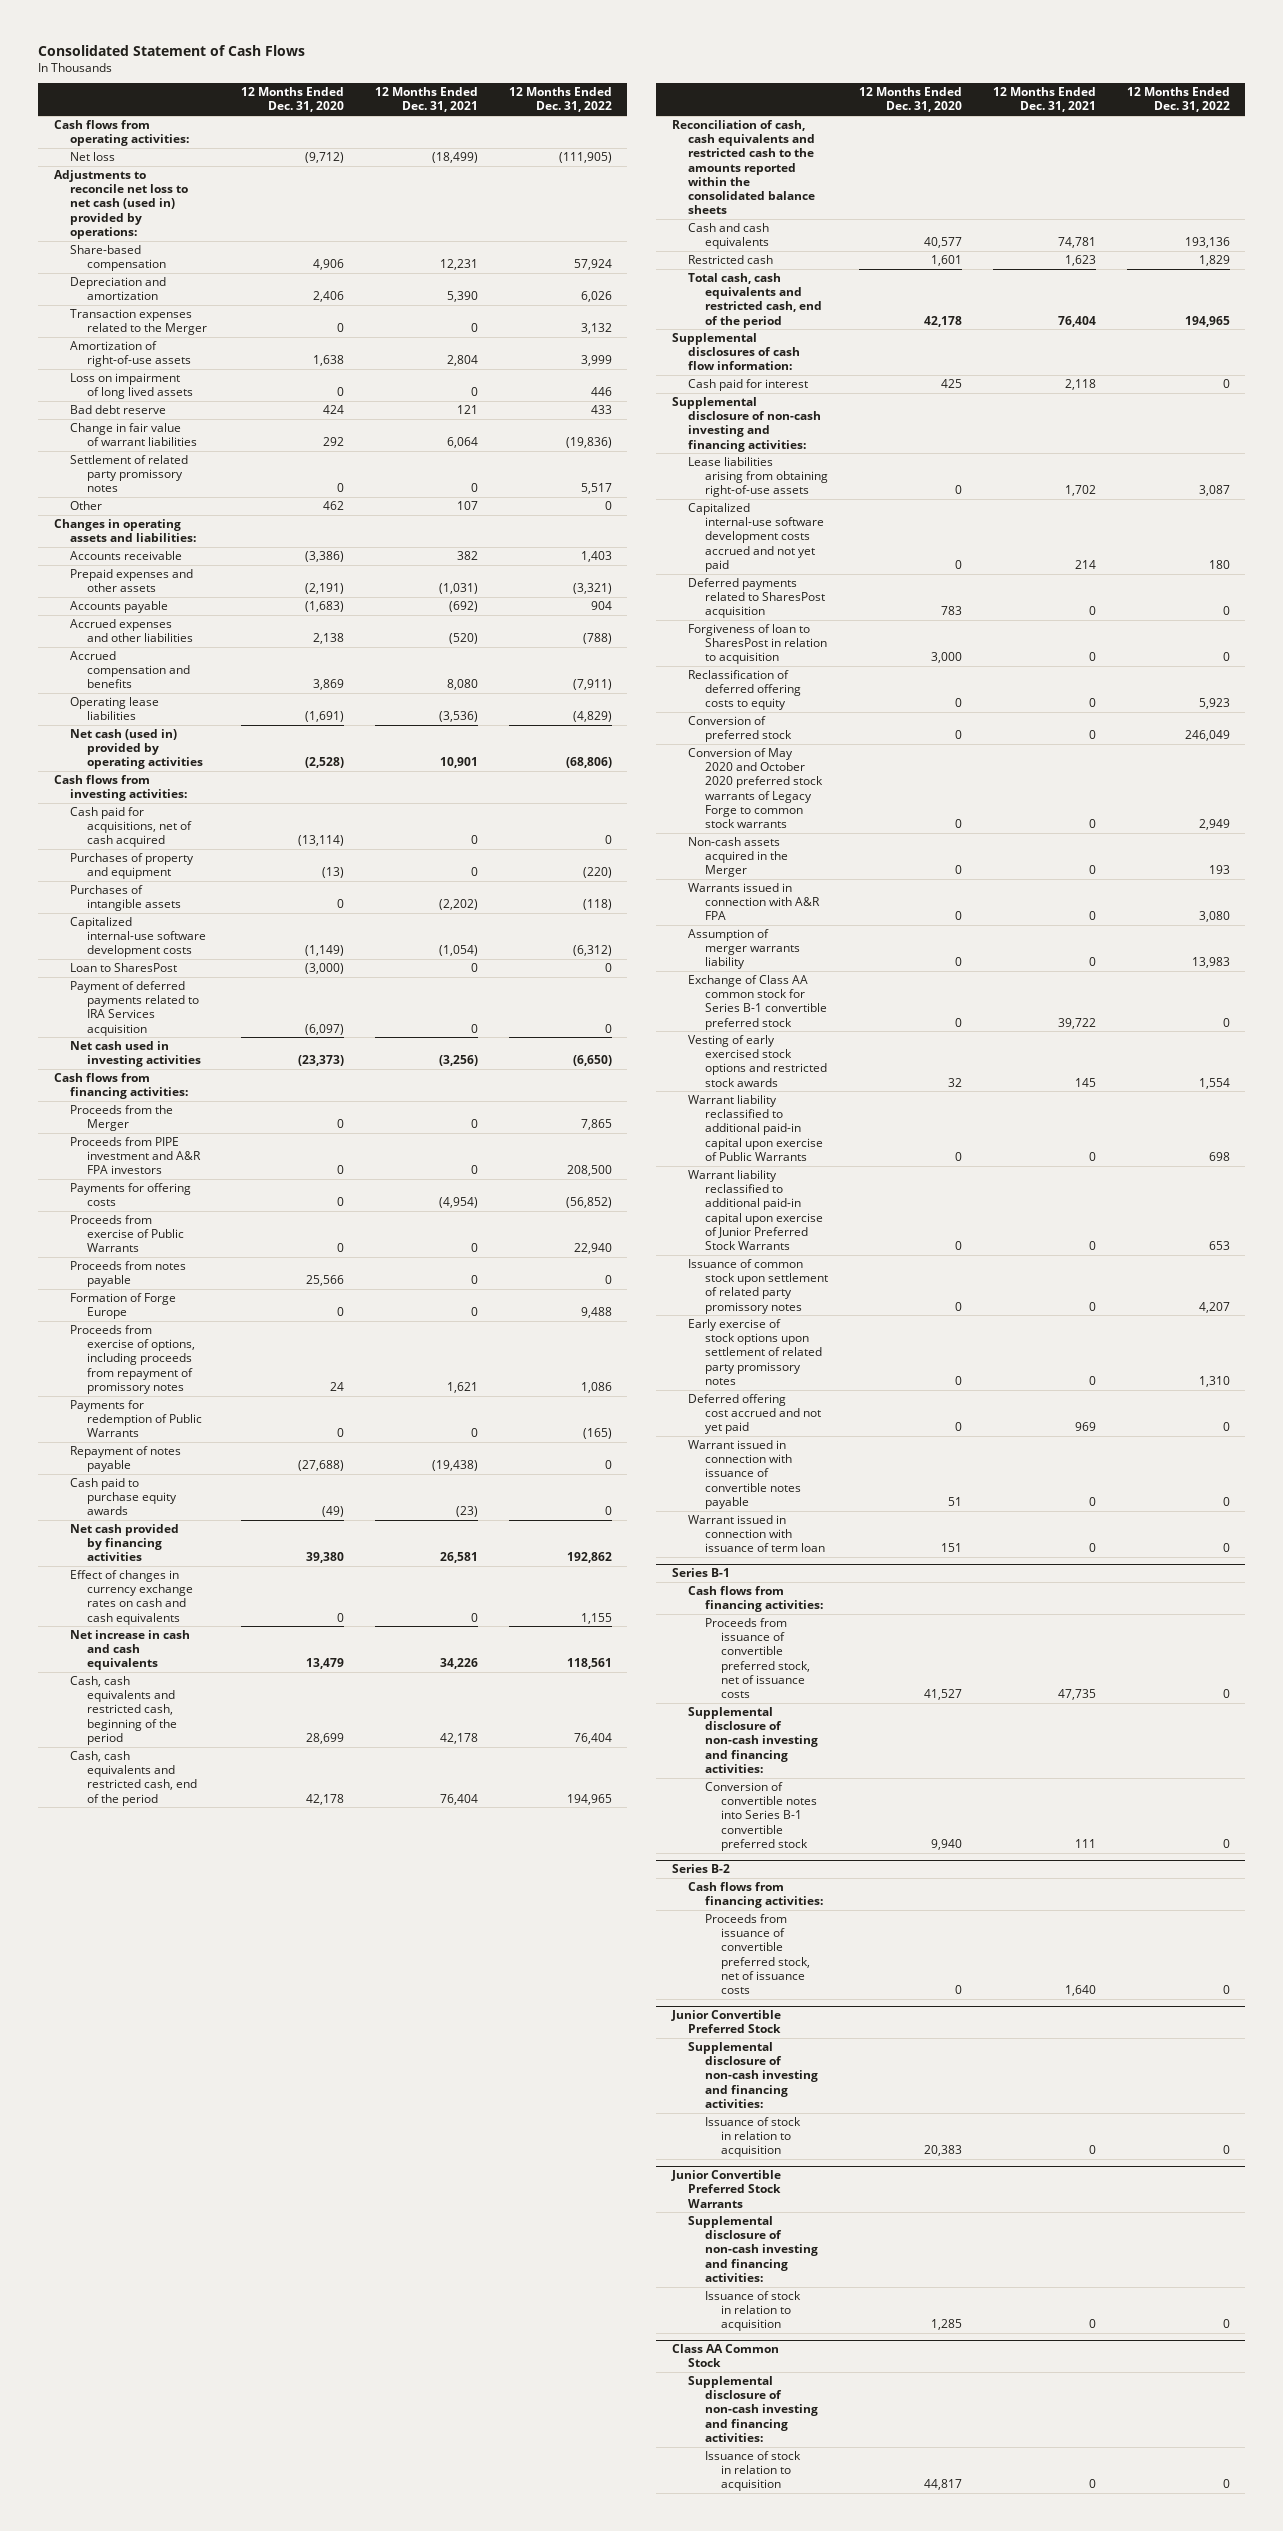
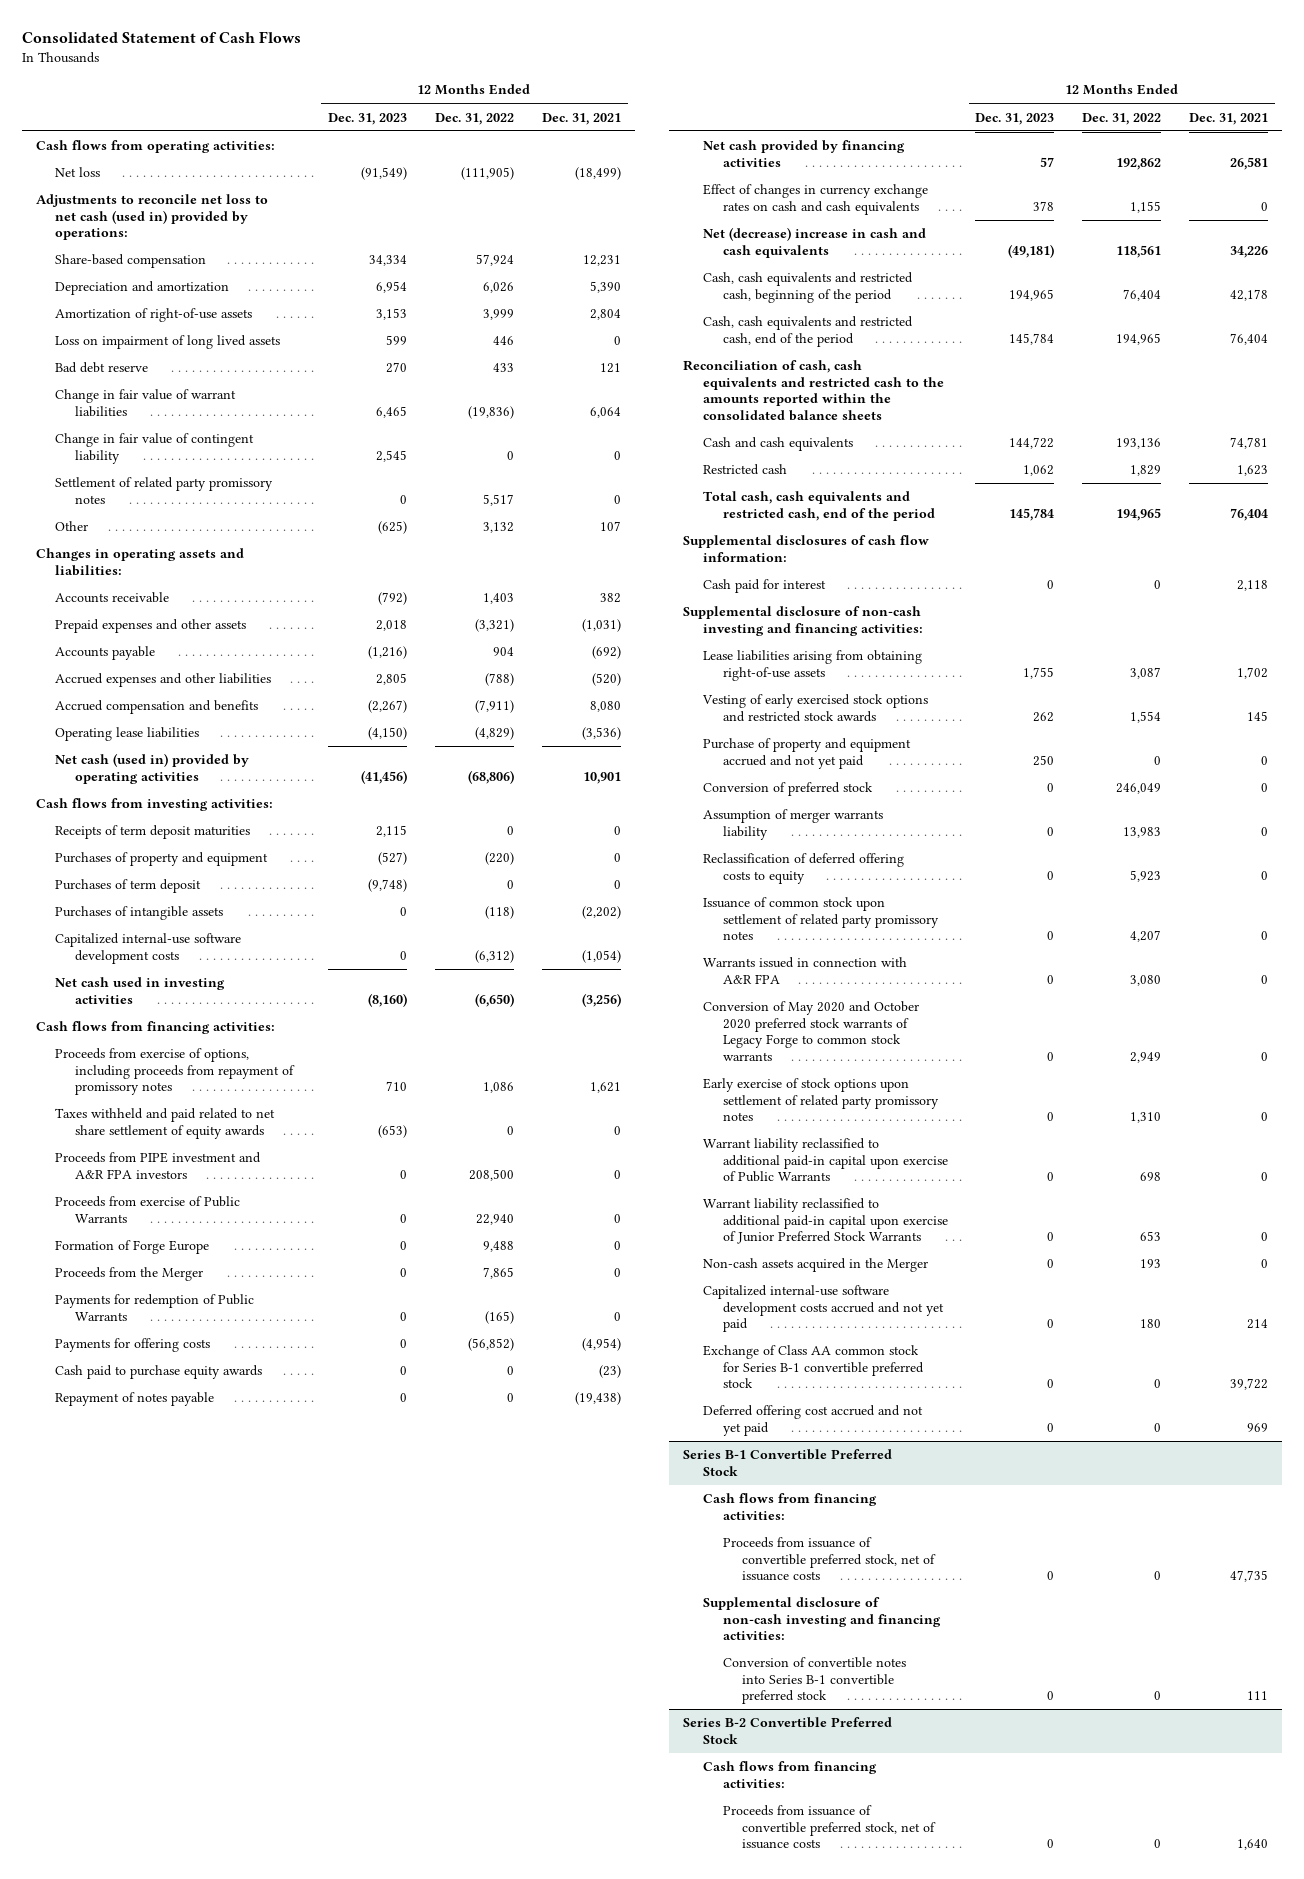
[240,87,344,113] 12 Months Ended Dec. 31, 2020 -> none
none -> [328,112,408,125] Dec. 31, 2023
[70,308,207,336] Transaction expenses related to the Merger -> none
none -> [55,433,255,464] Change in fair value of contingent liability
[604,500,612,510] 0 -> [482,522,514,534] 3,132
[70,806,192,848] Cash paid for acquisitions, net of cash acquired -> none
none -> [55,825,251,840] Receipts of term deposit maturities
none -> [55,879,202,894] Purchases of term deposit
[70,962,178,972] Loan to SharesPost -> none
[70,980,199,1036] Payment of deferred payments related to IRA Services acquisition -> none
[70,1324,195,1394] Proceeds from exercise of options, including proceeds from repayment of promissory notes -> [55,1048,296,1096] Proceeds from exercise of options, including proceeds from repayment of promissory notes
none -> [55,1108,276,1139] Taxes withheld and paid related to net share settlement of equity awards
[70,1260,187,1288] Proceeds from notes payable -> none
[70,1104,174,1132] Proceeds from the Merger -> [55,1267,204,1282] Proceeds from the Merger
[70,1182,192,1207] Payments for offering costs -> [55,1338,211,1353] Payments for offering costs
[70,1445,182,1473] Repayment of notes payable -> [55,1392,215,1407] Repayment of notes payable
[70,1629,191,1671] Net increase in cash and cash equivalents -> [702,227,926,258] Net (decrease) increase in cash and cash equivalents
[688,577,825,619] Deferred payments related to SharesPost acquisition -> none
[688,623,827,665] Forgiveness of loan to SharesPost in relation to acquisition -> none
[688,1034,827,1087] Vesting of early exercised stock options and restricted stock awards -> [701,694,928,722] Vesting of early exercised stock options and restricted stock awards
none -> [702,738,911,769] Purchase of property and equipment accrued and not yet paid
[688,669,801,711] Reclassification of deferred offering costs to equity -> [702,853,904,884] Reclassification of deferred offering costs to equity
[688,882,820,921] Warrants issued in connection with A&R FPA -> [702,957,907,984] Warrants issued in connection with A&R FPA
[688,747,823,829] Conversion of May 2020 and October 2020 preferred stock warrants of Legacy Forge to common stock warrants -> [702,1001,919,1061] Conversion of May 2020 and October 2020 preferred stock warrants of Legacy Forge to common stock warrants
[688,1094,823,1161] Warrant liability reclassified to additional paid-in capital upon exercise of Public Warrants -> [702,1138,948,1183] Warrant liability reclassified to additional paid-in capital upon exercise of Public Warrants
[688,1169,823,1251] Warrant liability reclassified to additional paid-in capital upon exercise of Junior Preferred Stock Warrants -> [702,1198,948,1245] Warrant liability reclassified to additional paid-in capital upon exercise of Junior Preferred Stock Warrants
[688,836,788,878] Non-cash assets acquired in the Merger -> [702,1258,928,1273] Non-cash assets acquired in the Merger
[688,502,824,572] Capitalized internal-use software development costs accrued and not yet paid -> [702,1285,944,1333] Capitalized internal-use software development costs accrued and not yet paid
[688,974,827,1030] Exchange of Class AA common stock for Series B-1 convertible preferred stock -> [702,1345,924,1389] Exchange of Class AA common stock for Series B-1 convertible preferred stock
[688,1439,801,1509] Warrant issued in connection with issuance of convertible notes payable -> none
[688,1514,825,1553] Warrant issued in connection with issuance of term loan -> none
[671,1568,730,1578] Series B-1 -> [683,1449,893,1476] Series B-1 Convertible Preferred Stock
[671,1864,730,1874] Series B-2 -> [683,1717,893,1744] Series B-2 Convertible Preferred Stock
[670,2010,782,2034] Junior Convertible Preferred Stock -> none
[688,2041,818,2108] Supplemental disclosure of non-cash investing and financing activities: -> none
[704,2116,801,2158] Issuance of stock in relation to acquisition -> none
[670,2170,782,2208] Junior Convertible Preferred Stock Warrants -> none
[688,2215,818,2282] Supplemental disclosure of non-cash investing and financing activities: -> none
[704,2290,801,2332] Issuance of stock in relation to acquisition -> none
[671,2344,779,2368] Class AA Common Stock -> none
[688,2375,818,2442] Supplemental disclosure of non-cash investing and financing activities: -> none
[704,2450,801,2492] Issuance of stock in relation to acquisition -> none

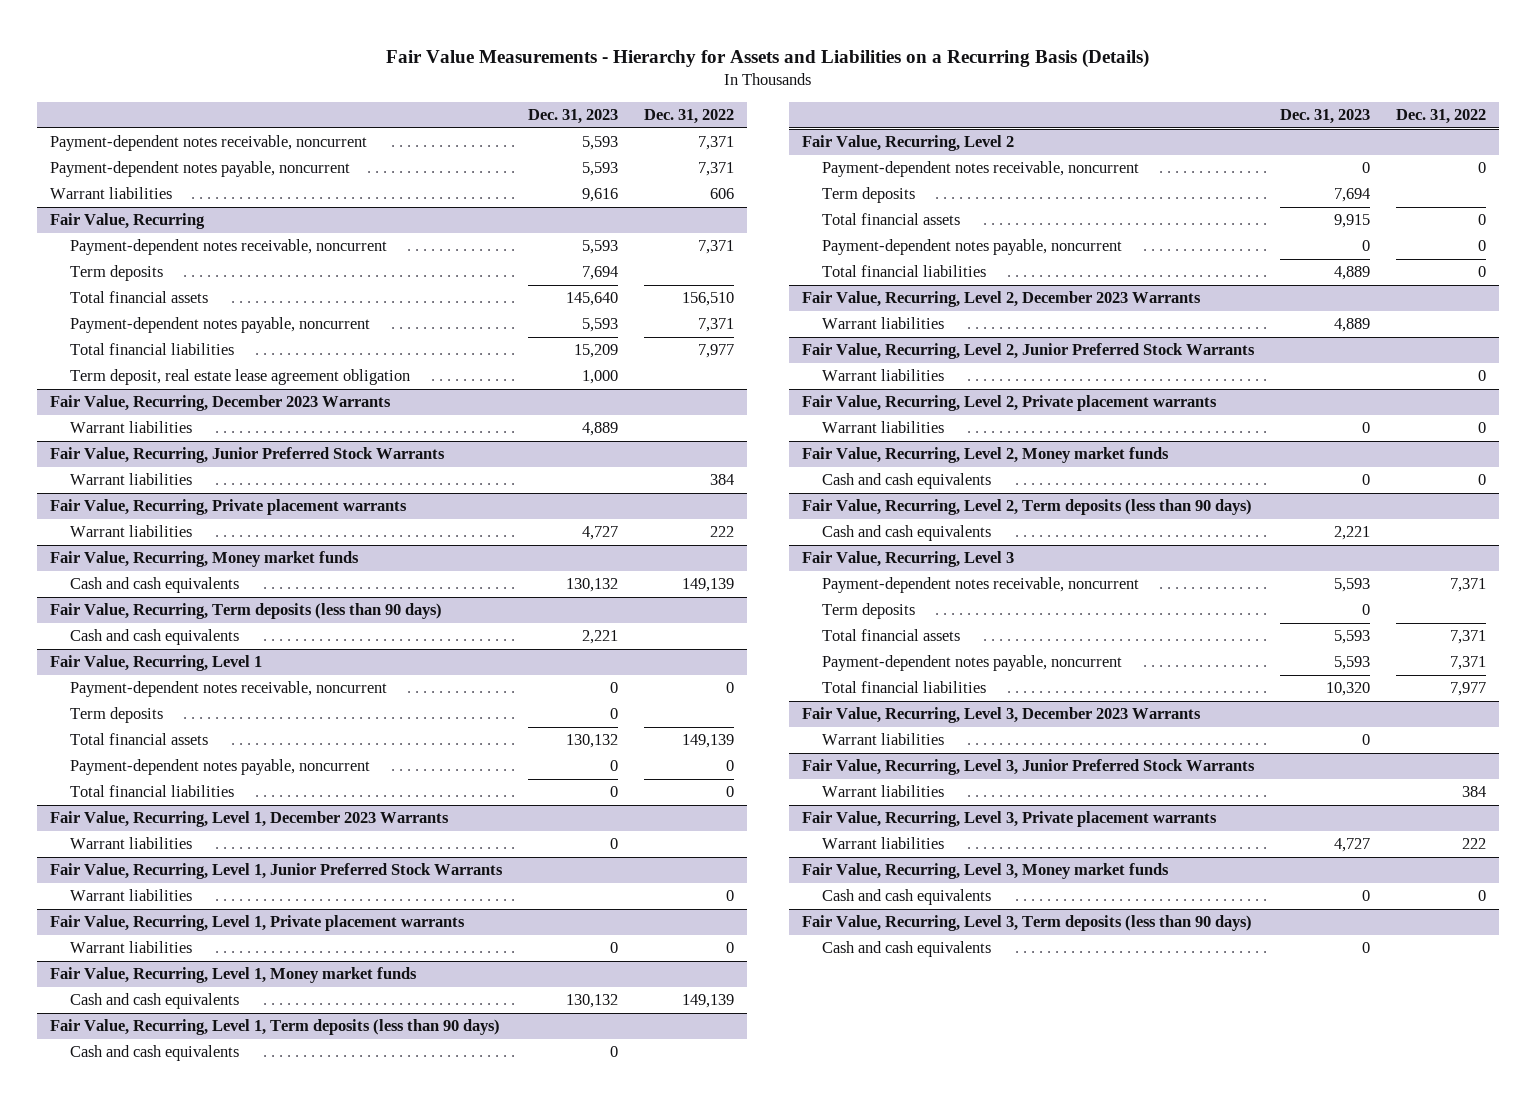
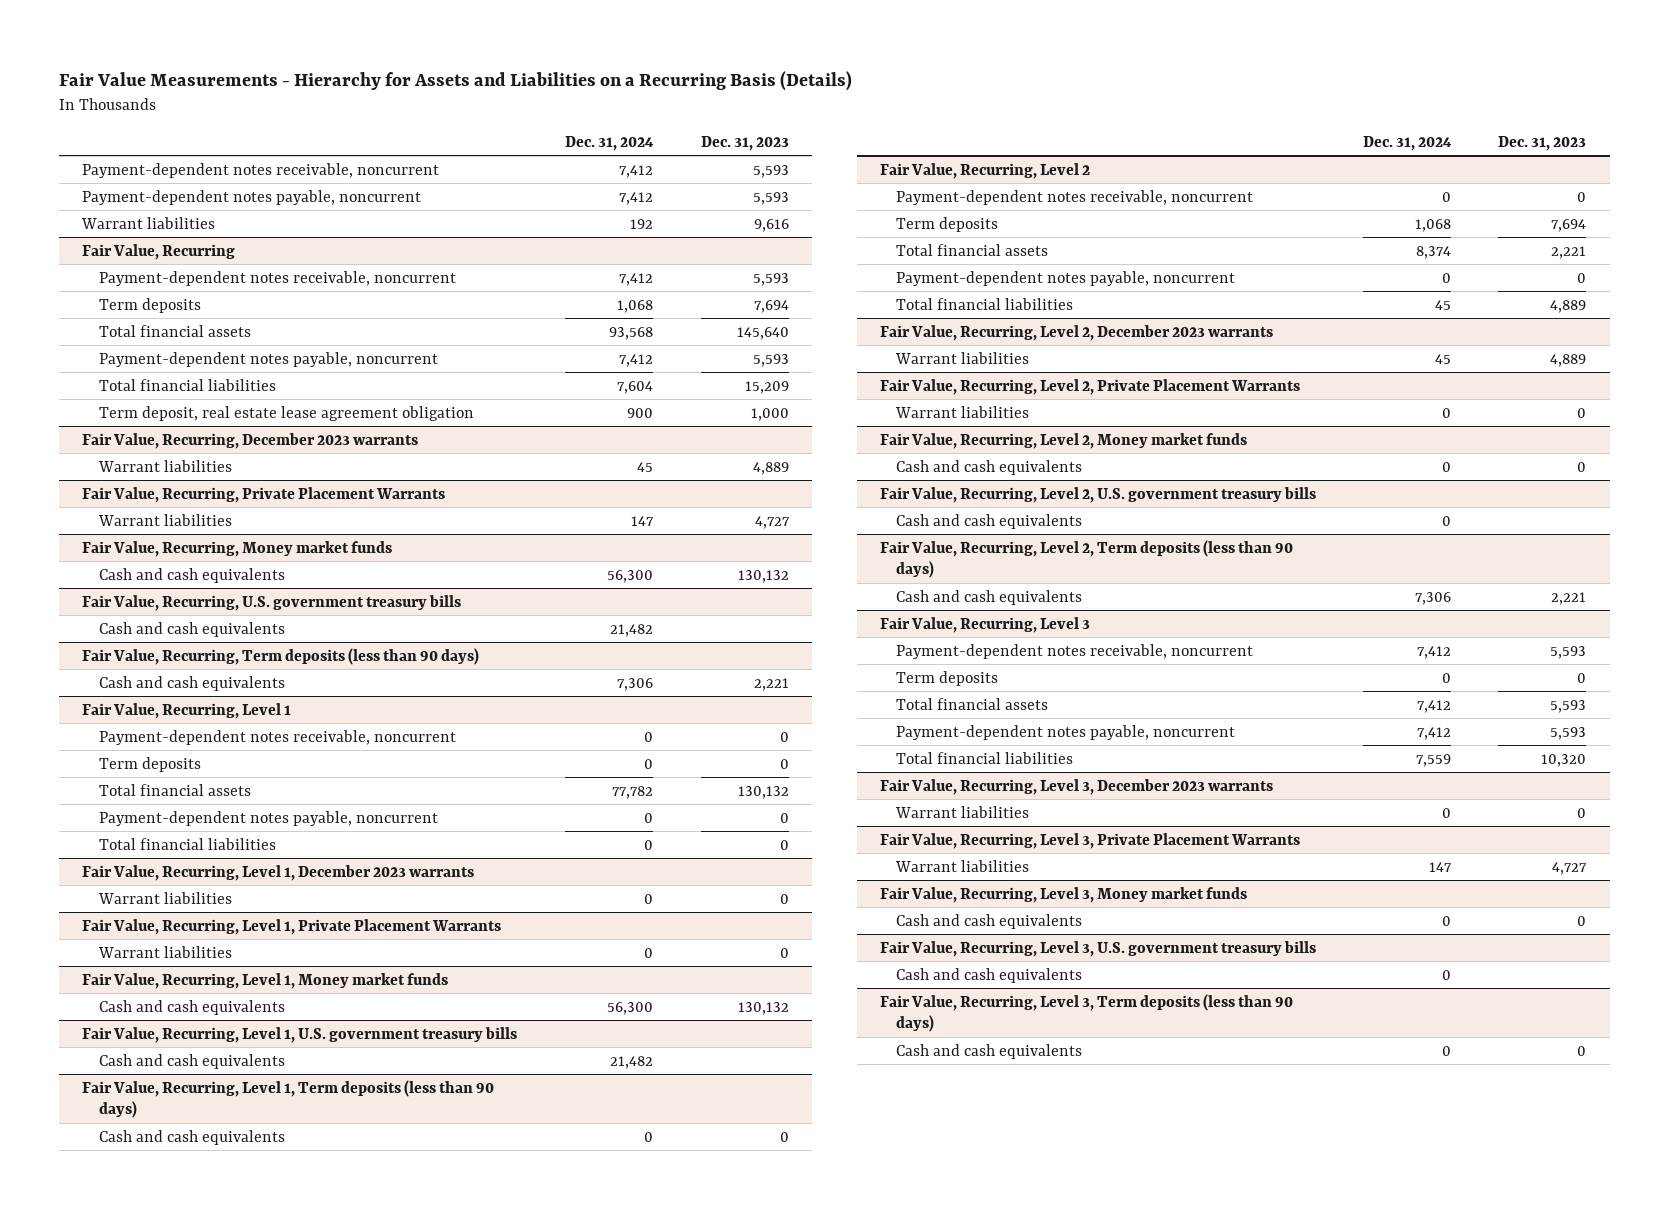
[644,109,735,125] Dec. 31, 2022 -> none
none -> [565,135,655,151] Dec. 31, 2024
[49,395,391,412] Fair Value, Recurring, December 2023 Warrants -> [82,432,419,449] Fair Value, Recurring, December 2023 warrants
[49,447,445,464] Fair Value, Recurring, Junior Preferred Stock Warrants -> none
[70,473,193,486] Warrant liabilities -> none
[49,499,407,516] Fair Value, Recurring, Private placement warrants -> [82,486,446,503] Fair Value, Recurring, Private Placement Warrants
none -> [82,594,462,611] Fair Value, Recurring, U.S. government treasury bills
none -> [98,621,285,637] Cash and cash equivalents
[49,811,449,828] Fair Value, Recurring, Level 1, December 2023 Warrants -> [82,864,475,881] Fair Value, Recurring, Level 1, December 2023 warrants
[49,863,503,880] Fair Value, Recurring, Level 1, Junior Preferred Stock Warrants -> none
[70,889,193,902] Warrant liabilities -> none
[49,915,465,932] Fair Value, Recurring, Level 1, Private placement warrants -> [82,918,502,935] Fair Value, Recurring, Level 1, Private Placement Warrants
none -> [82,1026,518,1043] Fair Value, Recurring, Level 1, U.S. government treasury bills
none -> [98,1053,285,1069] Cash and cash equivalents
[1334,214,1371,229] 9,915 -> [1551,245,1587,259] 2,221
[802,291,1202,308] Fair Value, Recurring, Level 2, December 2023 Warrants -> [880,324,1274,341] Fair Value, Recurring, Level 2, December 2023 warrants
[802,343,1256,360] Fair Value, Recurring, Level 2, Junior Preferred Stock Warrants -> none
[822,369,945,382] Warrant liabilities -> none
[802,395,1218,412] Fair Value, Recurring, Level 2, Private placement warrants -> [880,378,1301,395] Fair Value, Recurring, Level 2, Private Placement Warrants
none -> [880,486,1317,503] Fair Value, Recurring, Level 2, U.S. government treasury bills
none -> [896,513,1083,529] Cash and cash equivalents
[802,707,1202,724] Fair Value, Recurring, Level 3, December 2023 Warrants -> [880,778,1274,795] Fair Value, Recurring, Level 3, December 2023 warrants
[802,759,1256,776] Fair Value, Recurring, Level 3, Junior Preferred Stock Warrants -> none
[822,785,945,798] Warrant liabilities -> none
[802,811,1218,828] Fair Value, Recurring, Level 3, Private placement warrants -> [880,832,1301,849] Fair Value, Recurring, Level 3, Private Placement Warrants
none -> [880,940,1317,957] Fair Value, Recurring, Level 3, U.S. government treasury bills
none -> [896,967,1083,983] Cash and cash equivalents

